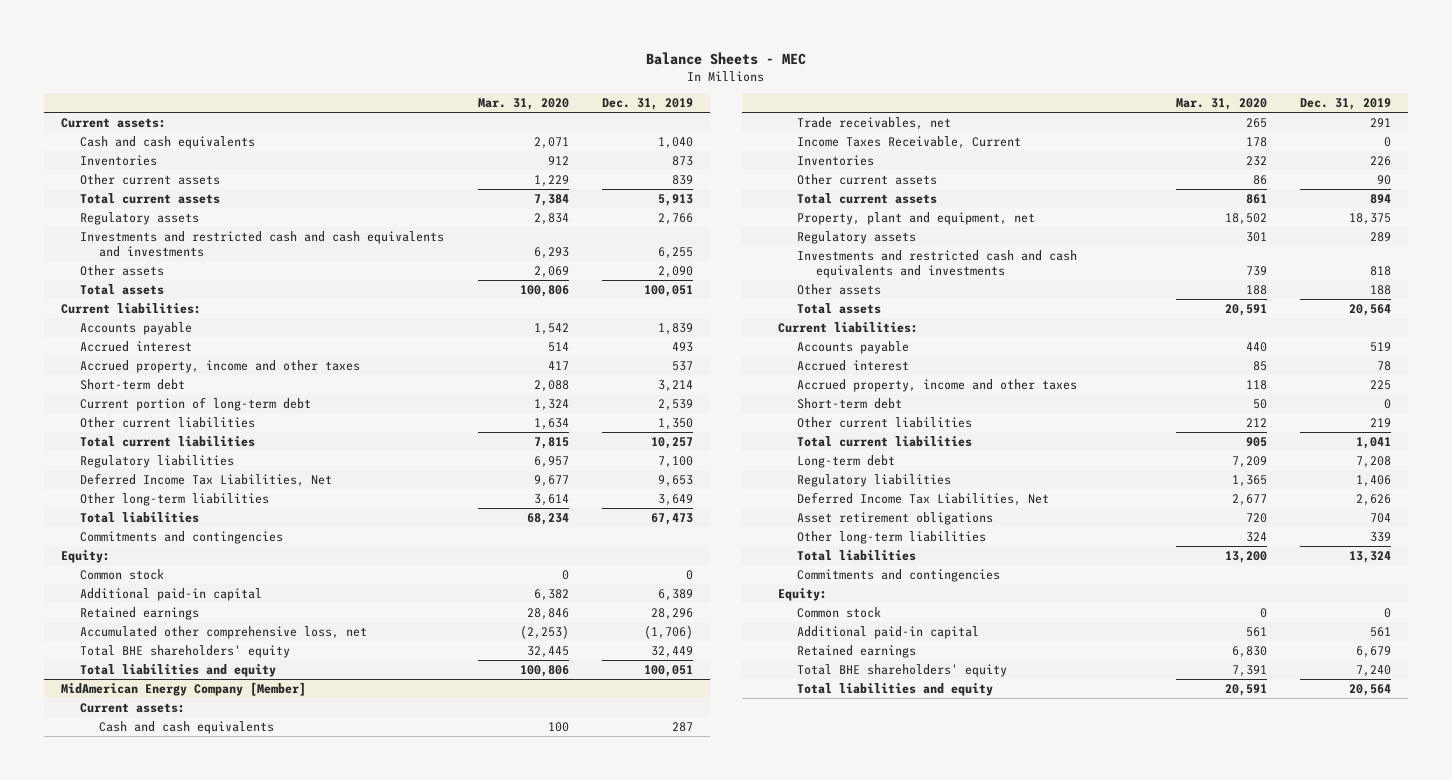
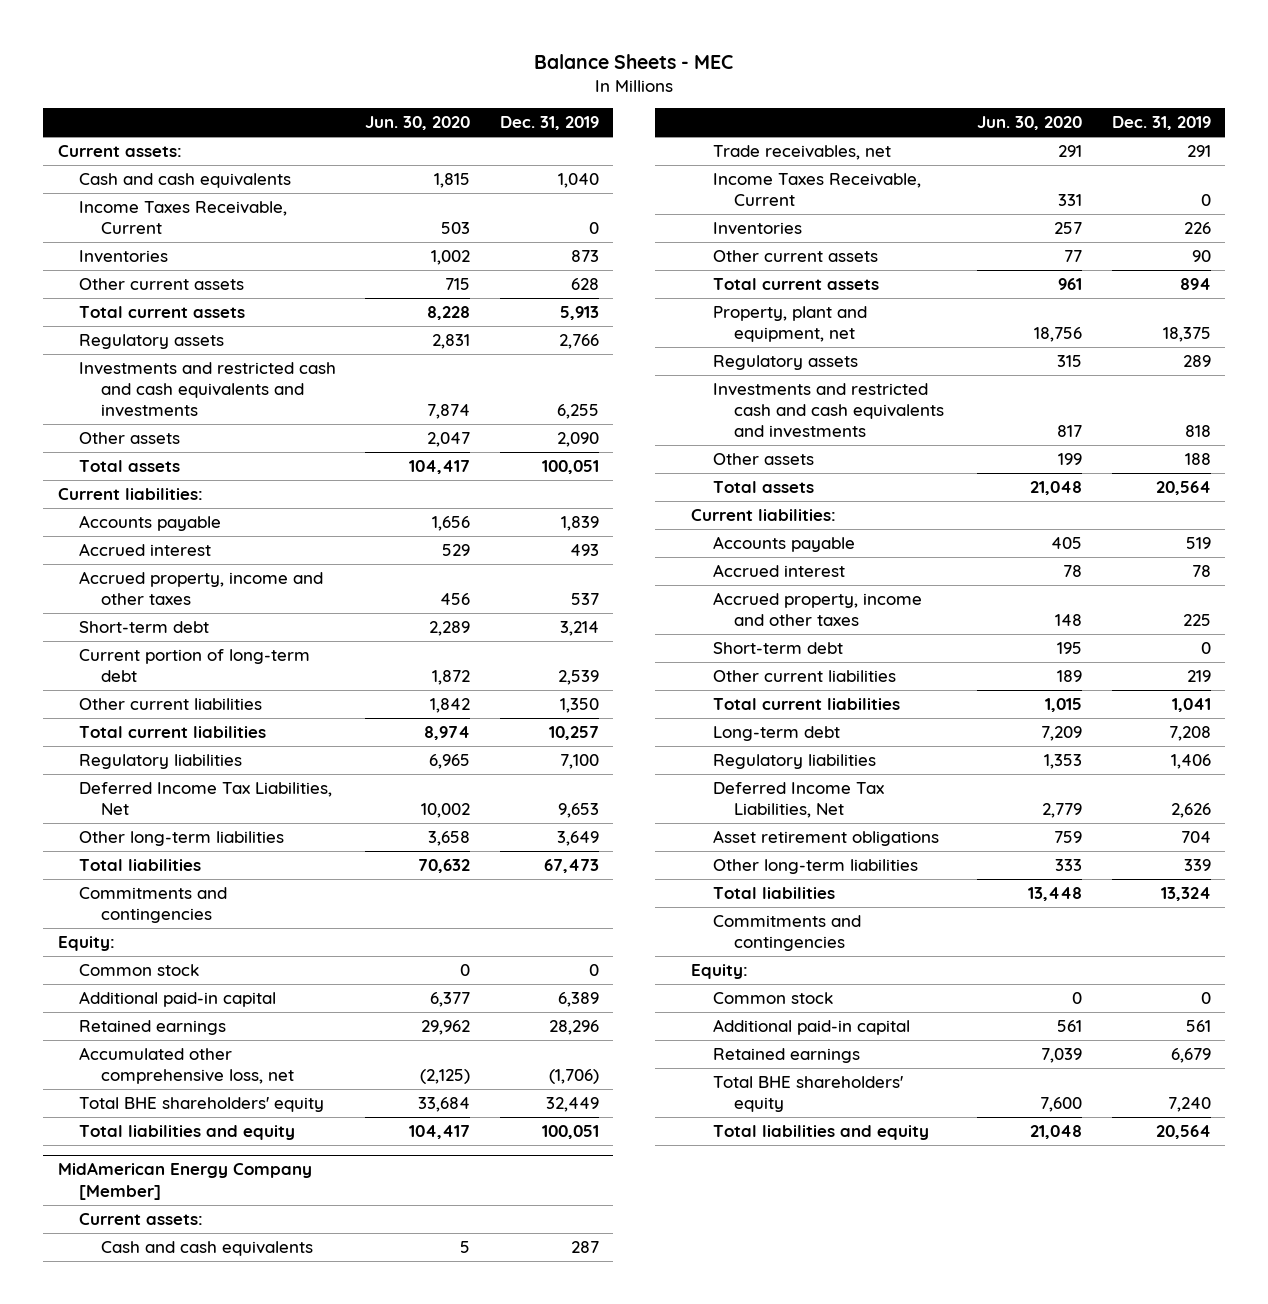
[477,98,569,111] Mar. 31, 2020 -> none
none -> [365,116,471,131] Jun. 30, 2020
none -> [79,200,288,235] Income Taxes Receivable, Current
[672,174,694,185] 839 -> [570,277,599,290] 628

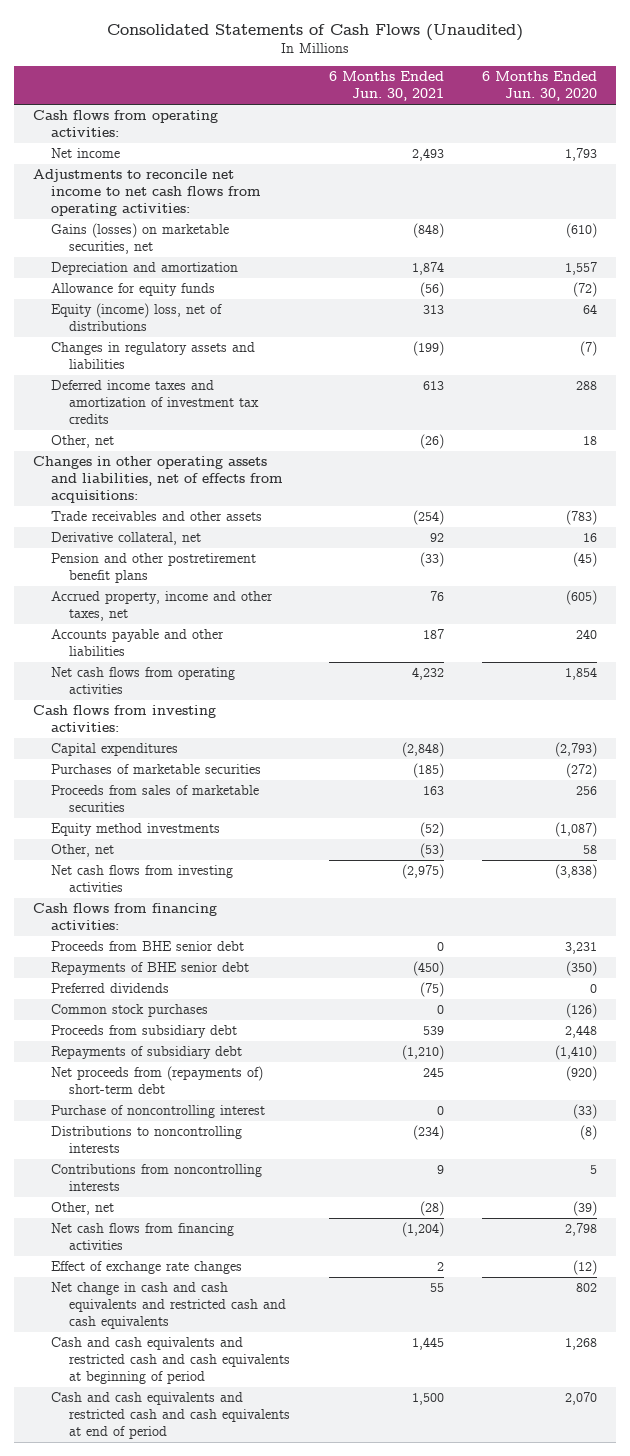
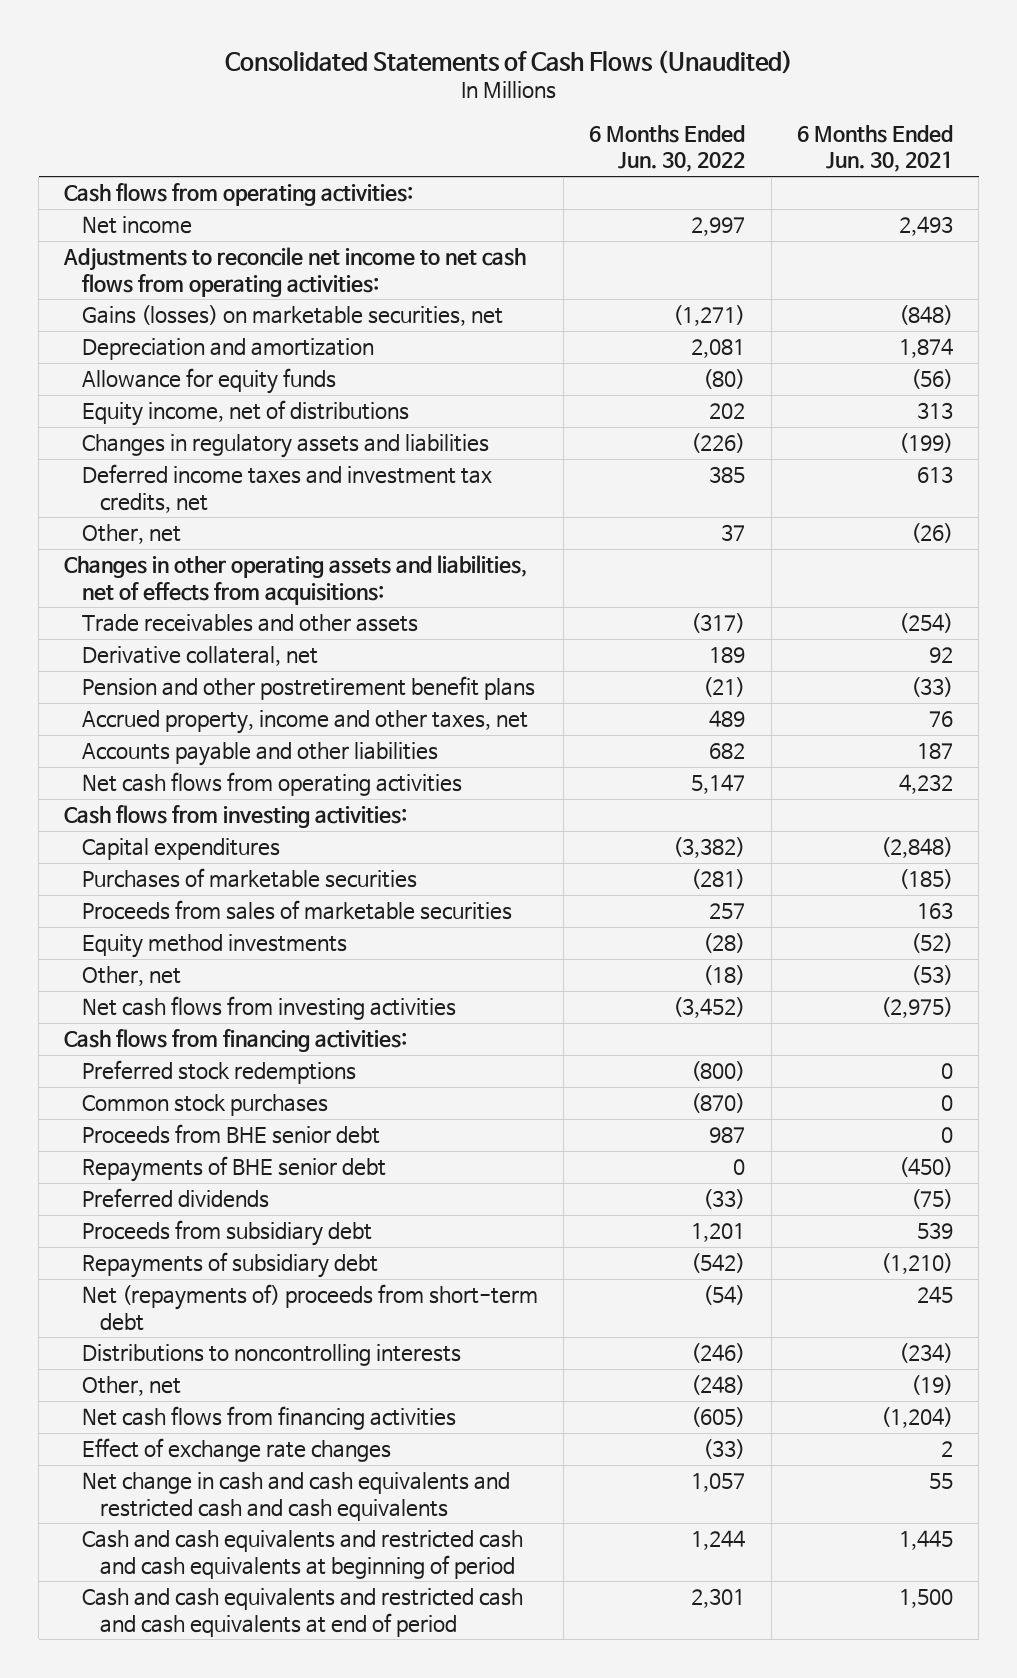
[482,71,598,102] 6 Months Ended Jun. 30, 2020 -> none
none -> [589,125,746,173] 6 Months Ended Jun. 30, 2022
[51,303,223,332] Equity (income) loss, net of distributions -> [81,400,409,427] Equity income, net of distributions
[51,380,260,425] Deferred income taxes and amortization of investment tax credits -> [81,464,492,513] Deferred income taxes and investment tax credits, net
none -> [81,1060,356,1085] Preferred stock redemptions
[51,1004,209,1018] Common stock purchases -> [81,1094,328,1117] Common stock purchases
[51,1105,266,1119] Purchase of noncontrolling interest -> none
[51,1066,264,1095] Net proceeds from (repayments of) short-term debt -> [81,1284,538,1331] Net (repayments of) proceeds from short-term debt
[51,1164,263,1192] Contributions from noncontrolling interests -> none
[419,1201,444,1217] (28) -> [910,1375,953,1396] (19)

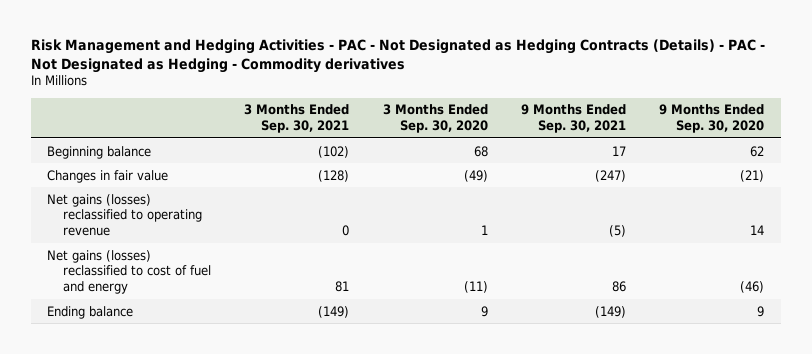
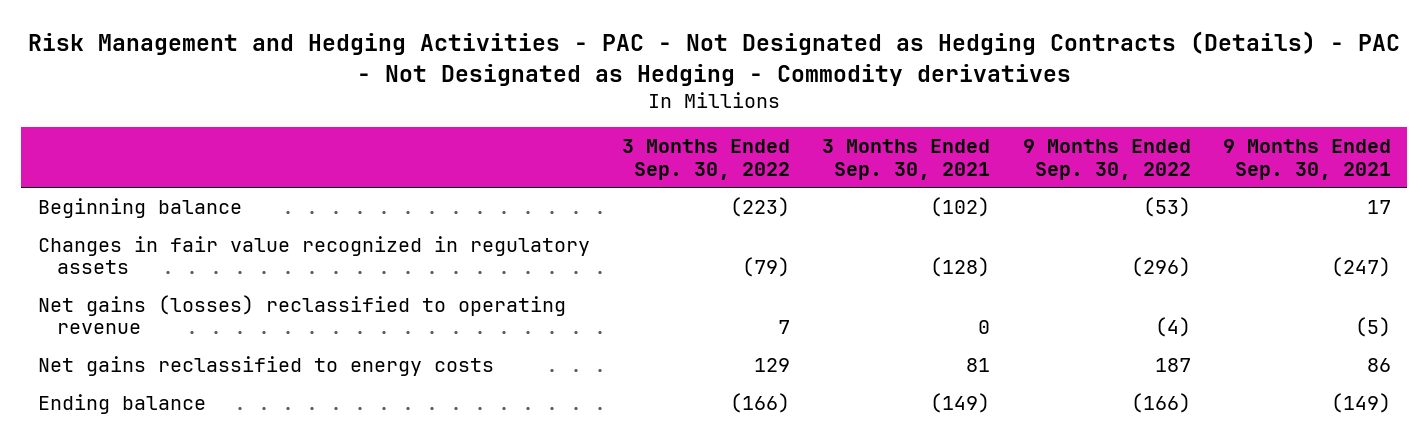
[382,104,488,134] 3 Months Ended Sep. 30, 2020 -> none
[659,104,765,134] 9 Months Ended Sep. 30, 2020 -> none
none -> [621,139,790,180] 3 Months Ended Sep. 30, 2022
none -> [1022,139,1191,180] 9 Months Ended Sep. 30, 2022
[47,169,169,183] Changes in fair value -> [37,235,590,275] Changes in fair value recognized in regulatory assets
[47,249,211,294] Net gains (losses) reclassified to cost of fuel and energy -> [37,355,494,376] Net gains reclassified to energy costs

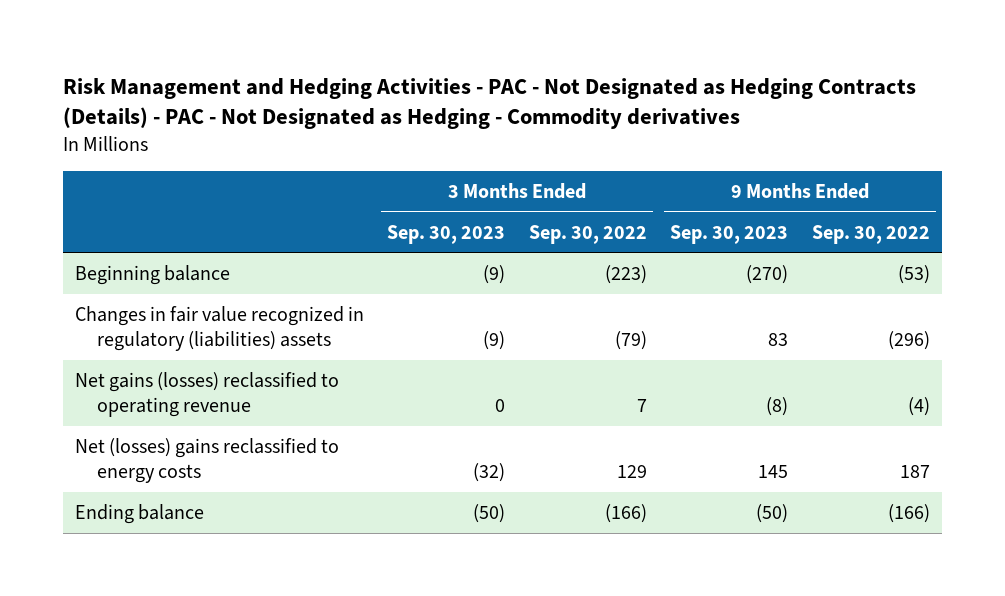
[822,139,991,180] 3 Months Ended Sep. 30, 2021 -> none
[1222,139,1391,180] 9 Months Ended Sep. 30, 2021 -> none
none -> [387,224,506,244] Sep. 30, 2023
none -> [670,224,789,244] Sep. 30, 2023
[37,235,590,275] Changes in fair value recognized in regulatory assets -> [74,305,364,352] Changes in fair value recognized in regulatory (liabilities) assets
[37,355,494,376] Net gains reclassified to energy costs -> [74,437,339,484] Net (losses) gains reclassified to energy costs

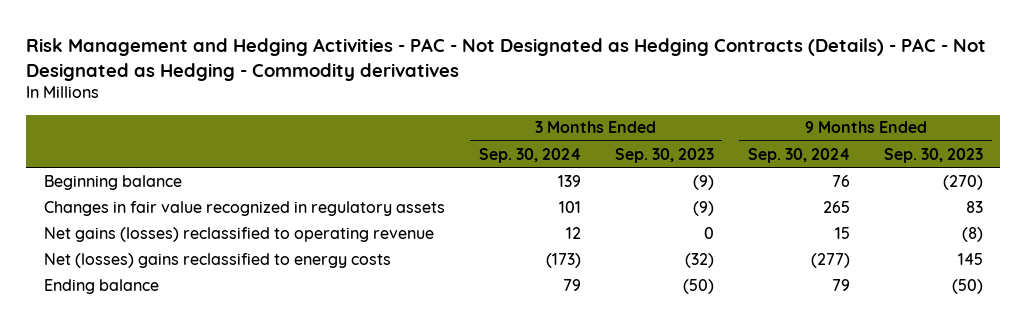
[528,224,647,244] Sep. 30, 2022 -> none
[811,224,930,244] Sep. 30, 2022 -> none
none -> [478,147,581,163] Sep. 30, 2024
none -> [747,147,850,163] Sep. 30, 2024
[74,305,364,352] Changes in fair value recognized in regulatory (liabilities) assets -> [43,200,445,216] Changes in fair value recognized in regulatory assets

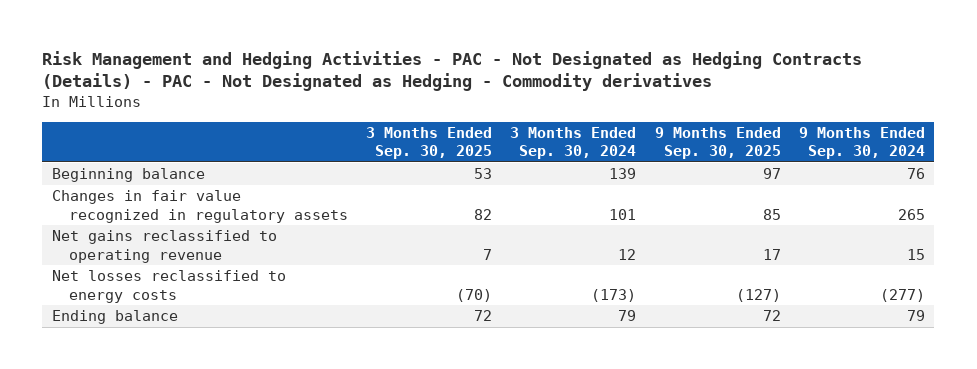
[614,147,714,163] Sep. 30, 2023 -> none
[884,147,984,163] Sep. 30, 2023 -> none
none -> [365,126,492,160] 3 Months Ended Sep. 30, 2025
none -> [654,126,781,160] 9 Months Ended Sep. 30, 2025
[43,226,434,242] Net gains (losses) reclassified to operating revenue -> [51,230,277,263] Net gains reclassified to operating revenue
[43,252,391,268] Net (losses) gains reclassified to energy costs -> [51,270,286,303] Net losses reclassified to energy costs

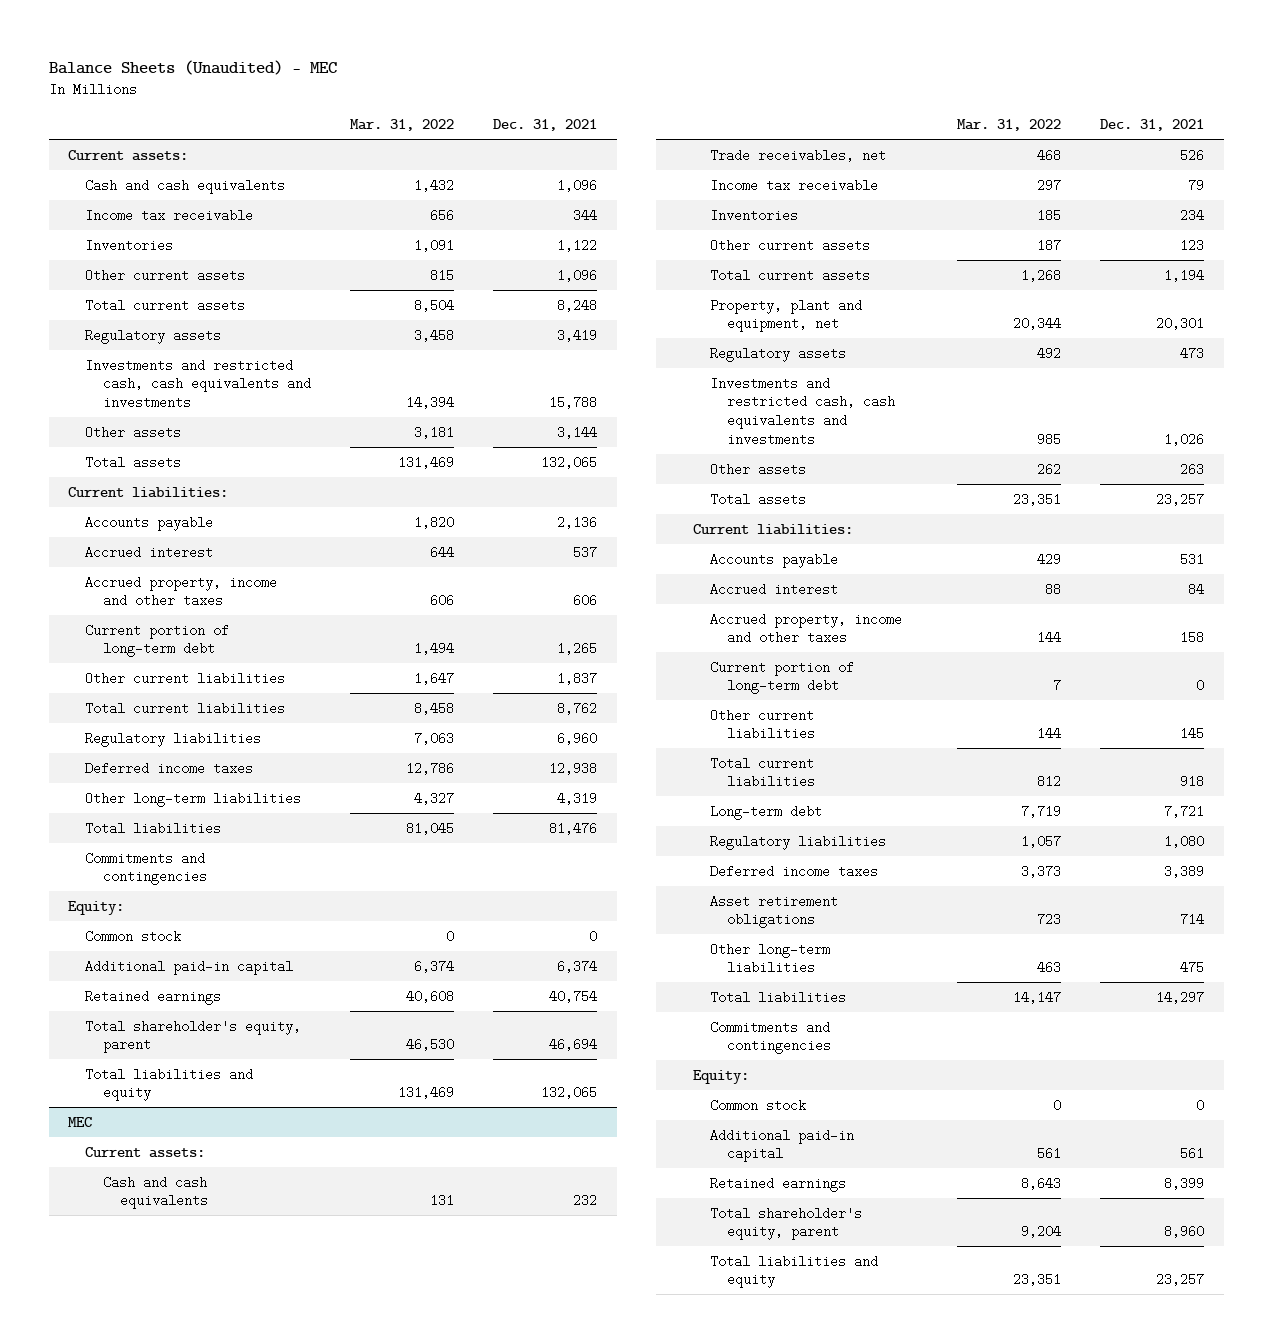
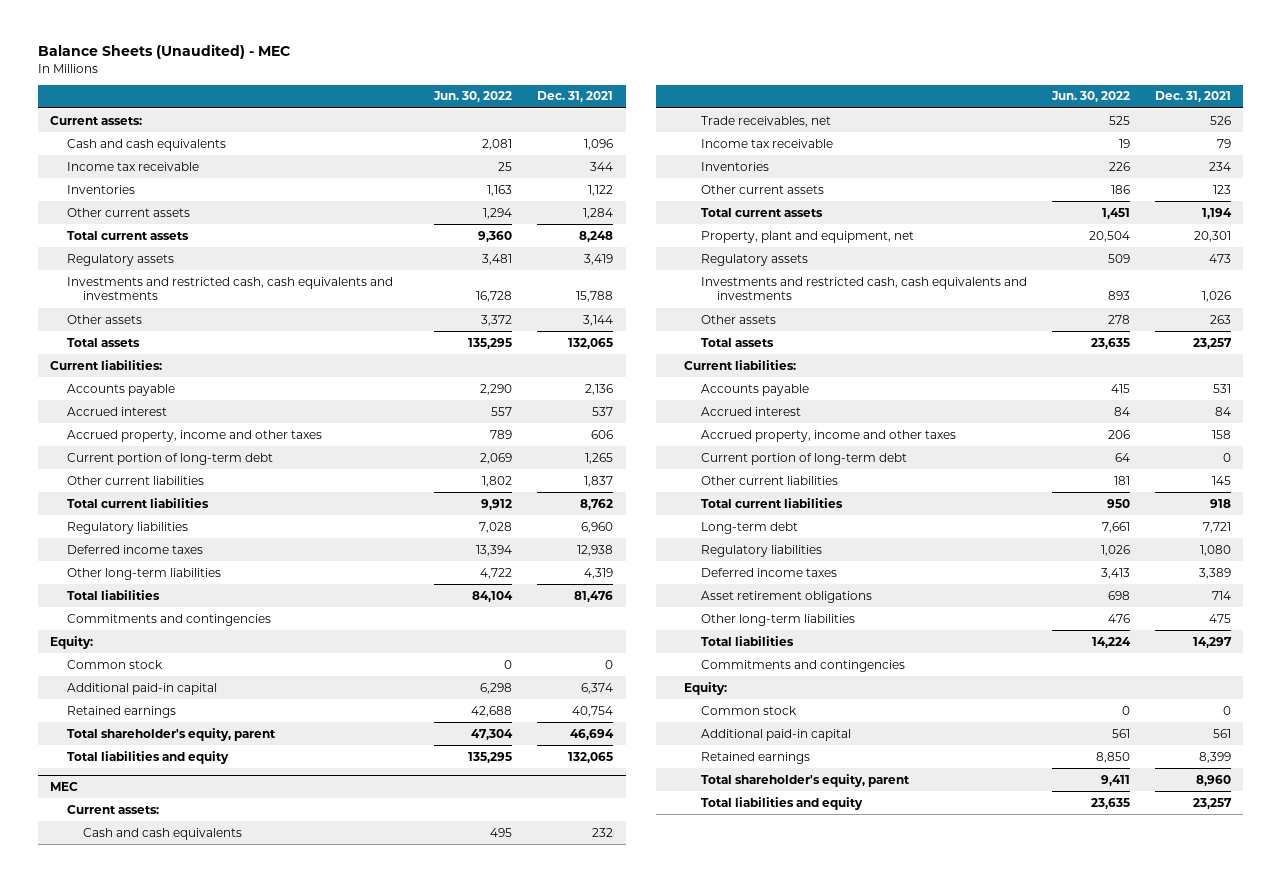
[349,119,454,132] Mar. 31, 2022 -> none
none -> [433,91,513,103] Jun. 30, 2022
[557,268,598,282] 1,096 -> [583,207,614,219] 1,284

